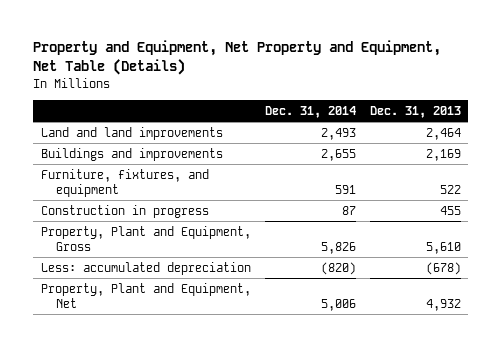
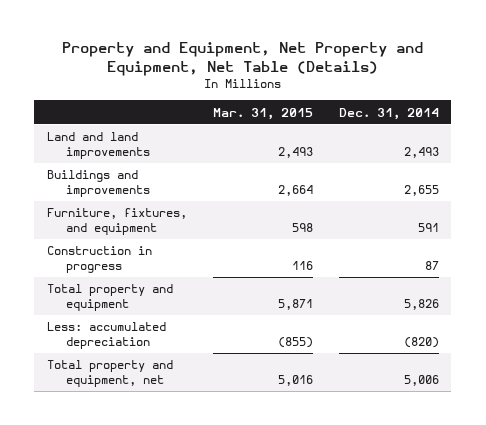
[369,105,461,118] Dec. 31, 2013 -> none
none -> [212,107,313,120] Mar. 31, 2015
[40,225,251,251] Property, Plant and Equipment, Gross -> [47,284,174,312] Total property and equipment
[40,282,251,308] Property, Plant and Equipment, Net -> [47,360,174,388] Total property and equipment, net

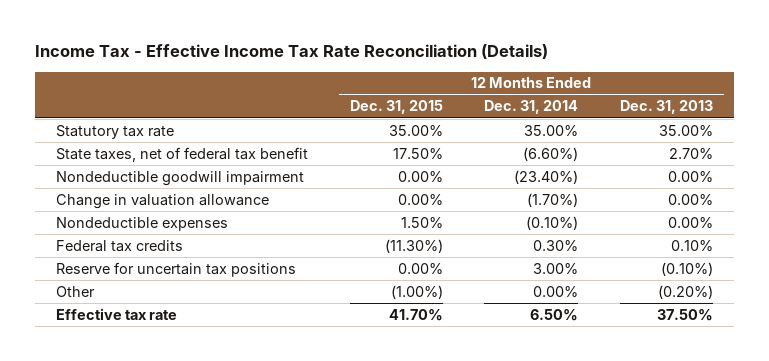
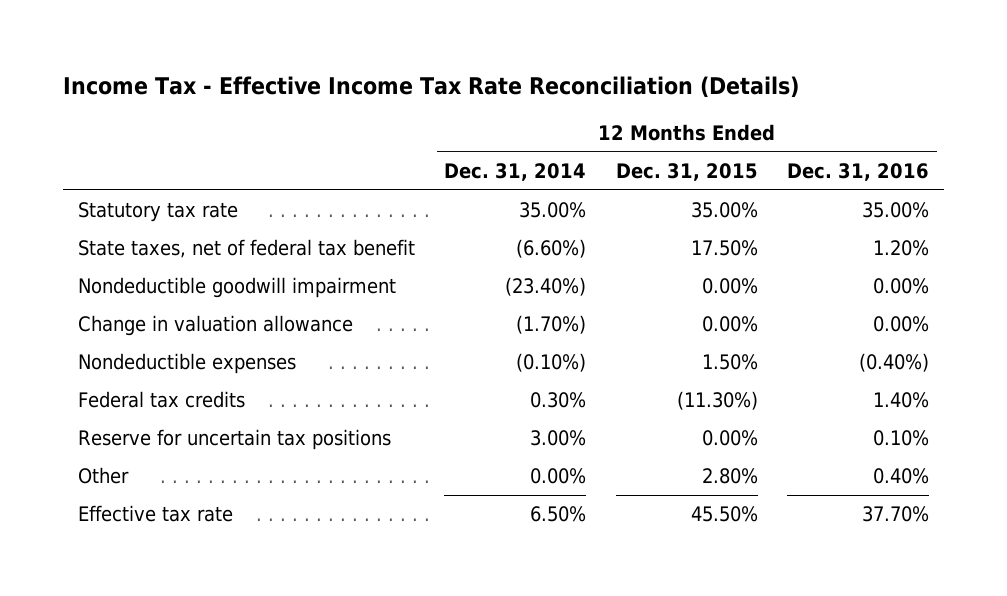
[620,100,714,115] Dec. 31, 2013 -> none
none -> [787,162,930,181] Dec. 31, 2016
[390,284,443,299] (1.00%) -> [701,468,758,485] 2.80%
[388,308,443,321] 41.70% -> [690,506,758,523] 45.50%

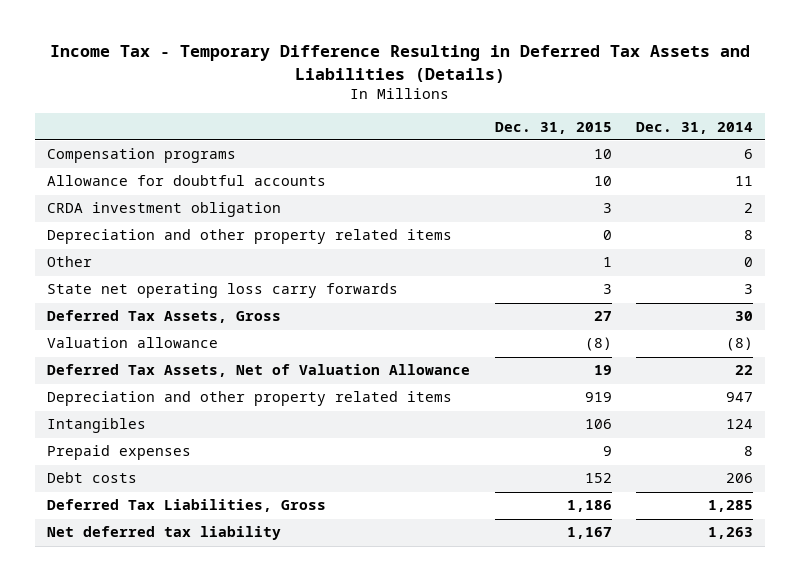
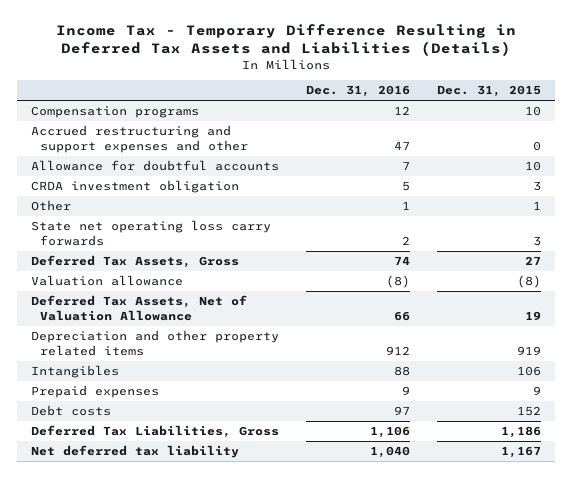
[635,121,753,134] Dec. 31, 2014 -> none
none -> [305,85,410,98] Dec. 31, 2016
none -> [30,125,248,153] Accrued restructuring and support expenses and other
[47,229,453,245] Depreciation and other property related items -> none

